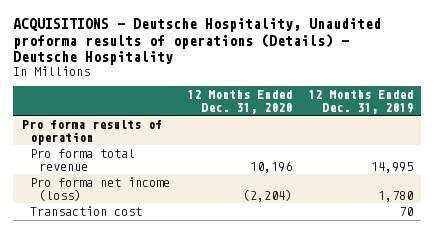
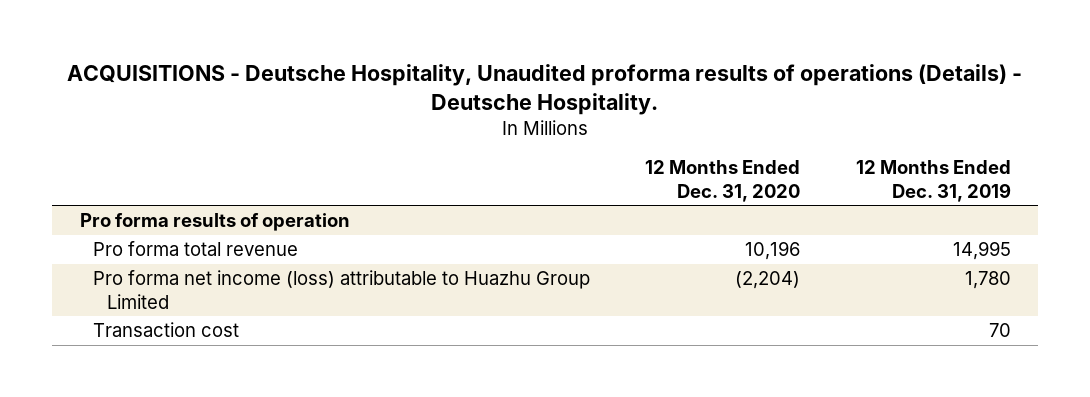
[13,18,382,65] ACQUISITIONS - Deutsche Hospitality, Unaudited proforma results of operations (Details) - Deutsche Hospitality -> [67,63,1023,115] ACQUISITIONS - Deutsche Hospitality, Unaudited proforma results of operations (Details) - Deutsche Hospitality.
[30,177,171,201] Pro forma net income (loss) -> [93,270,591,309] Pro forma net income (loss) attributable to Huazhu Group Limited

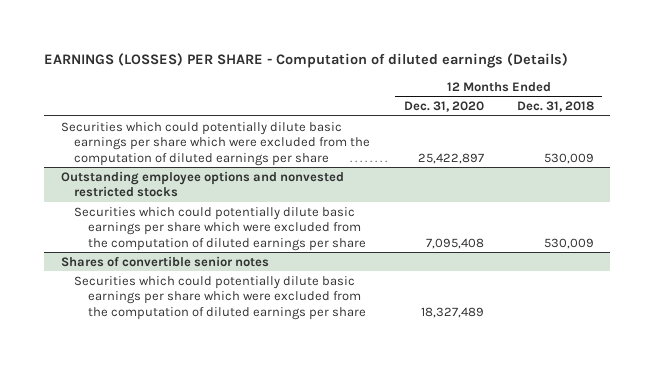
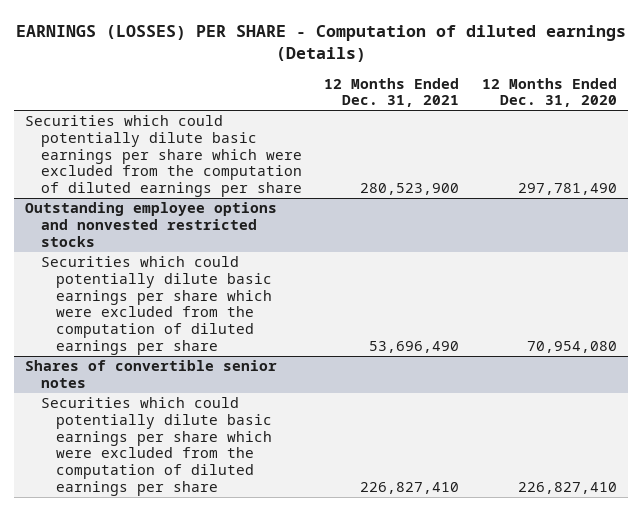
[516,101,594,113] Dec. 31, 2018 -> none
none -> [324,77,460,108] 12 Months Ended Dec. 31, 2021
[417,152,484,164] 25,422,897 -> [517,182,617,195] 297,781,490
[425,237,484,249] 7,095,408 -> [526,340,617,353] 70,954,080
[420,306,484,318] 18,327,489 -> [517,481,617,494] 226,827,410

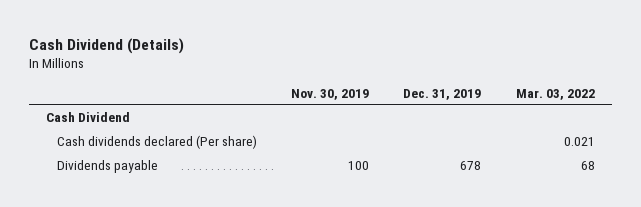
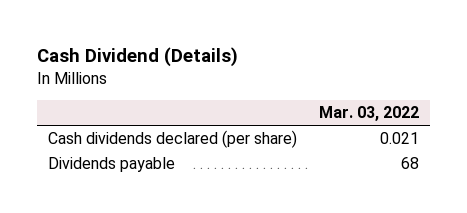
[290,88,369,100] Nov. 30, 2019 -> none
[403,88,482,100] Dec. 31, 2019 -> none
[46,112,131,123] Cash Dividend -> none
[56,135,257,150] Cash dividends declared (Per share) -> [47,130,297,149] Cash dividends declared (per share)

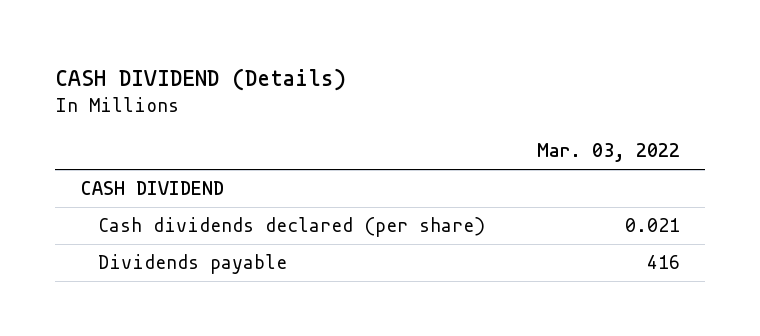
[36,46,238,67] Cash Dividend (Details) -> [55,67,347,91] CASH DIVIDEND (Details)
none -> [80,181,224,196] CASH DIVIDEND
[400,157,419,170] 68 -> [646,255,680,270] 416

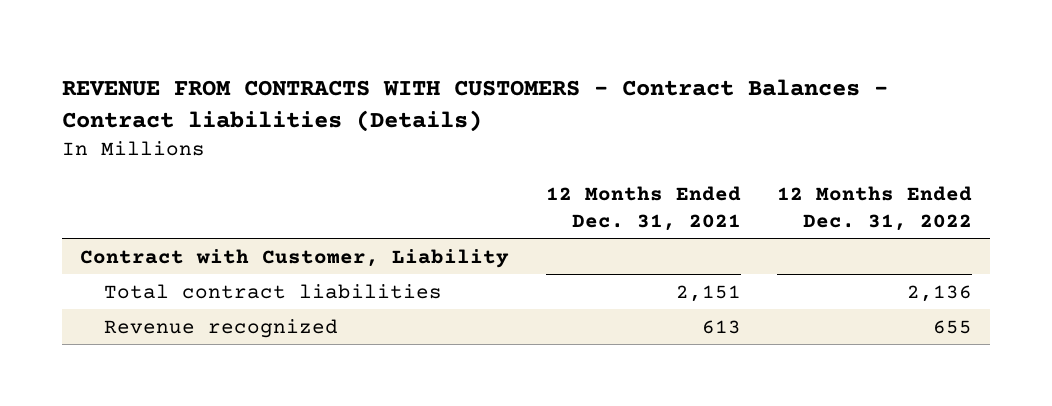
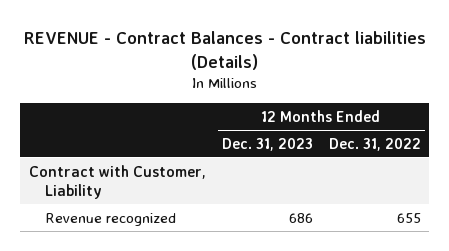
[62,78,889,133] REVENUE FROM CONTRACTS WITH CUSTOMERS - Contract Balances - Contract liabilities (Details) -> [23,31,426,70] REVENUE - Contract Balances - Contract liabilities (Details)
[545,186,741,231] 12 Months Ended Dec. 31, 2021 -> none
none -> [221,137,313,151] Dec. 31, 2023
[104,283,443,299] Total contract liabilities -> none

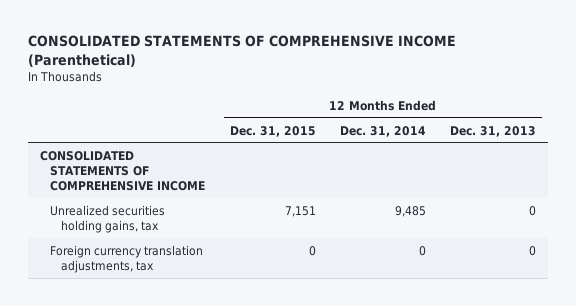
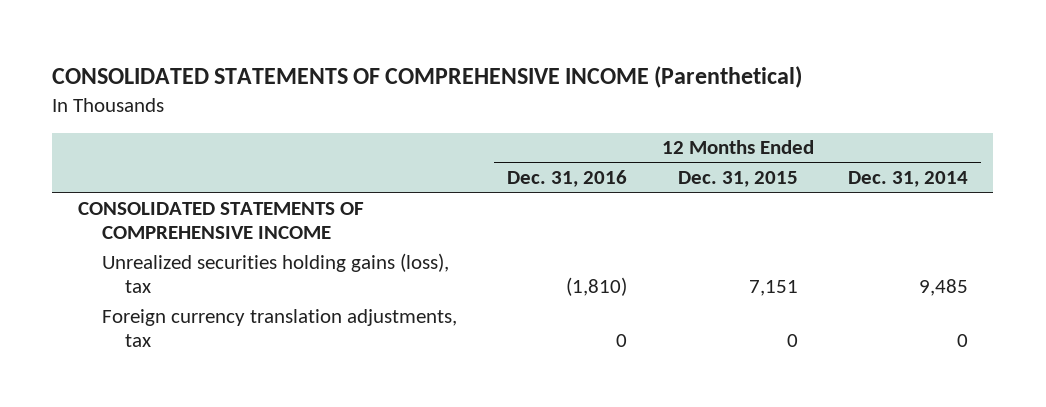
[450,125,537,137] Dec. 31, 2013 -> none
none -> [507,169,628,187] Dec. 31, 2016
[50,204,166,233] Unrealized securities holding gains, tax -> [101,252,449,293] Unrealized securities holding gains (loss), tax

